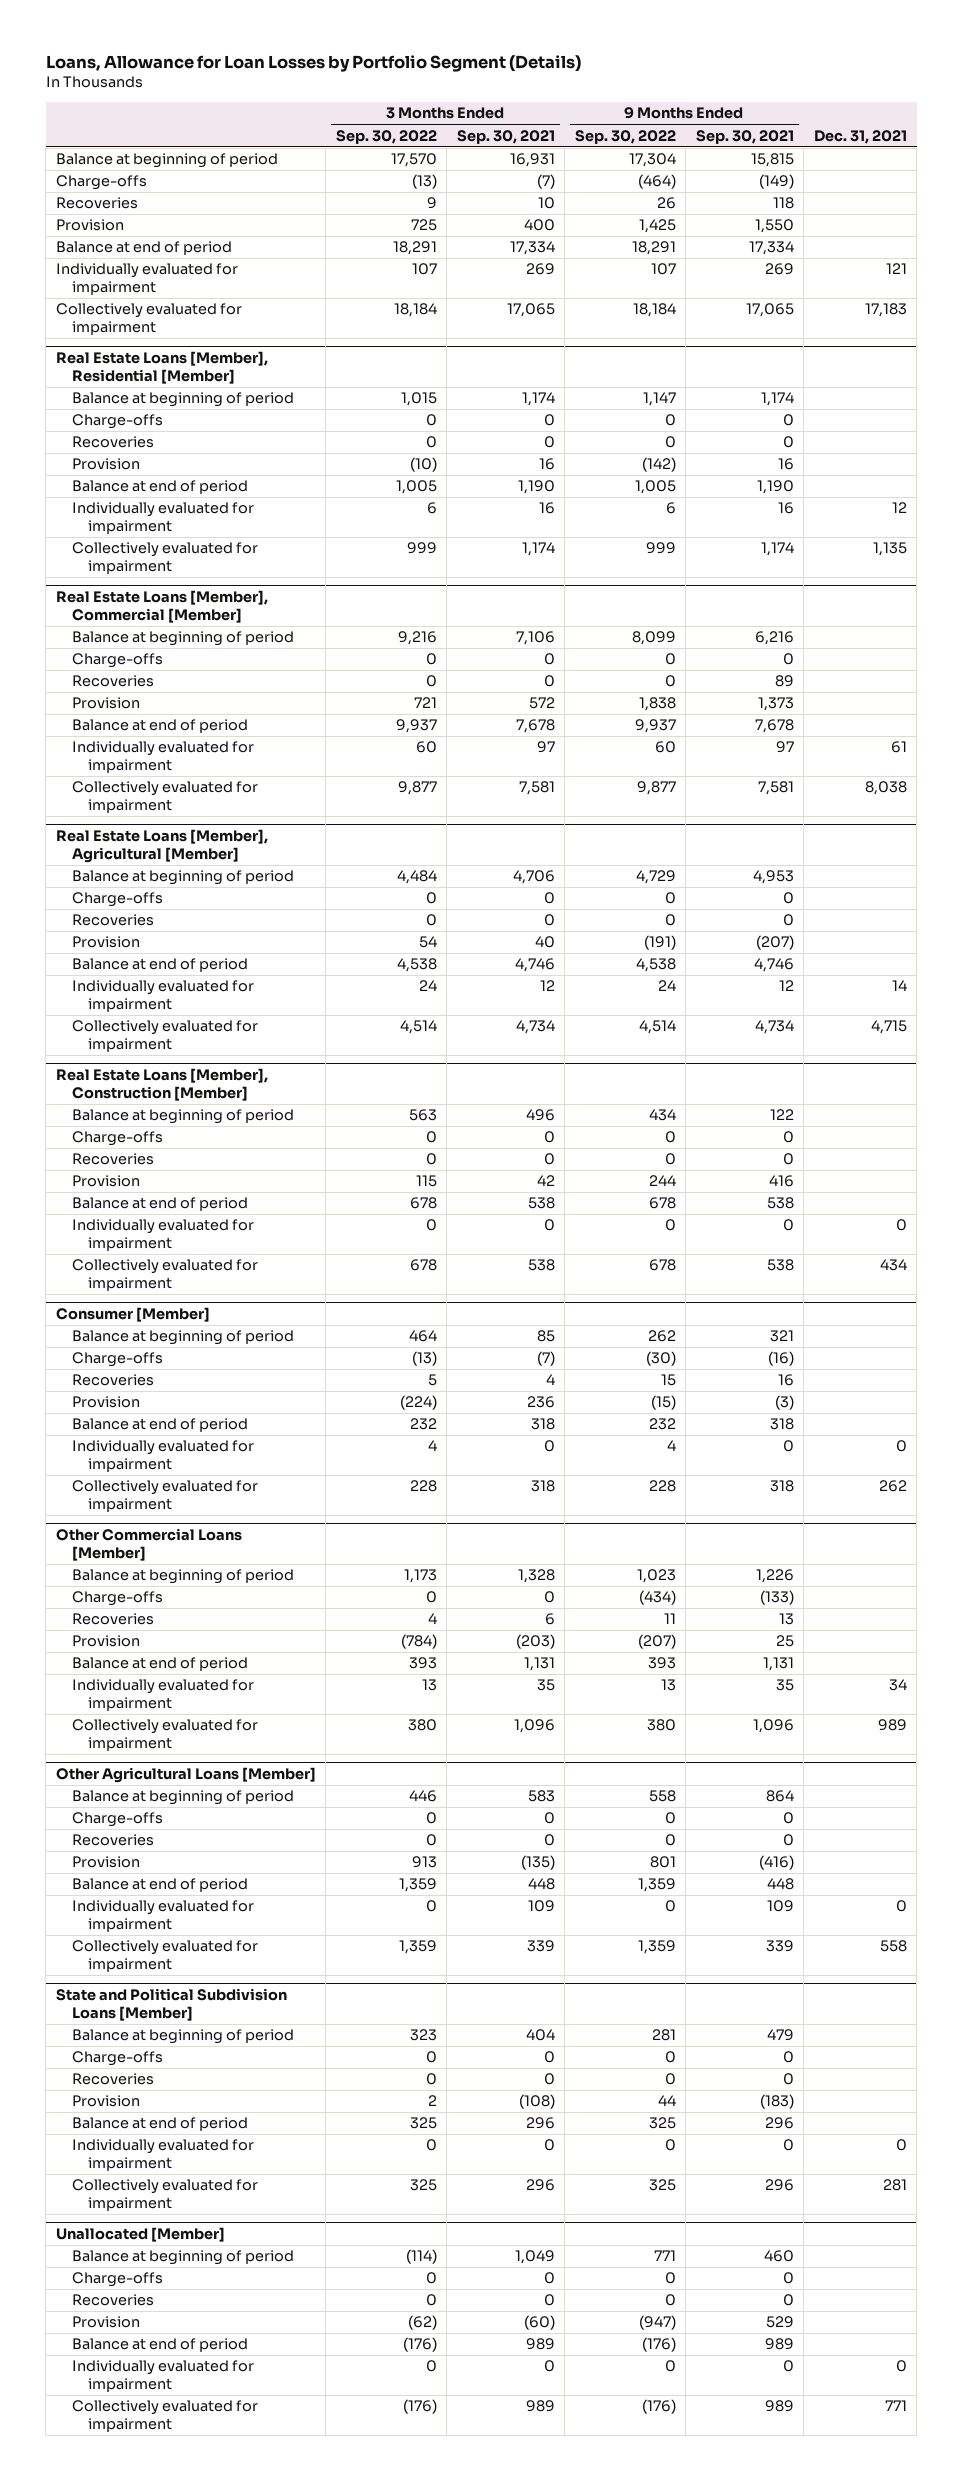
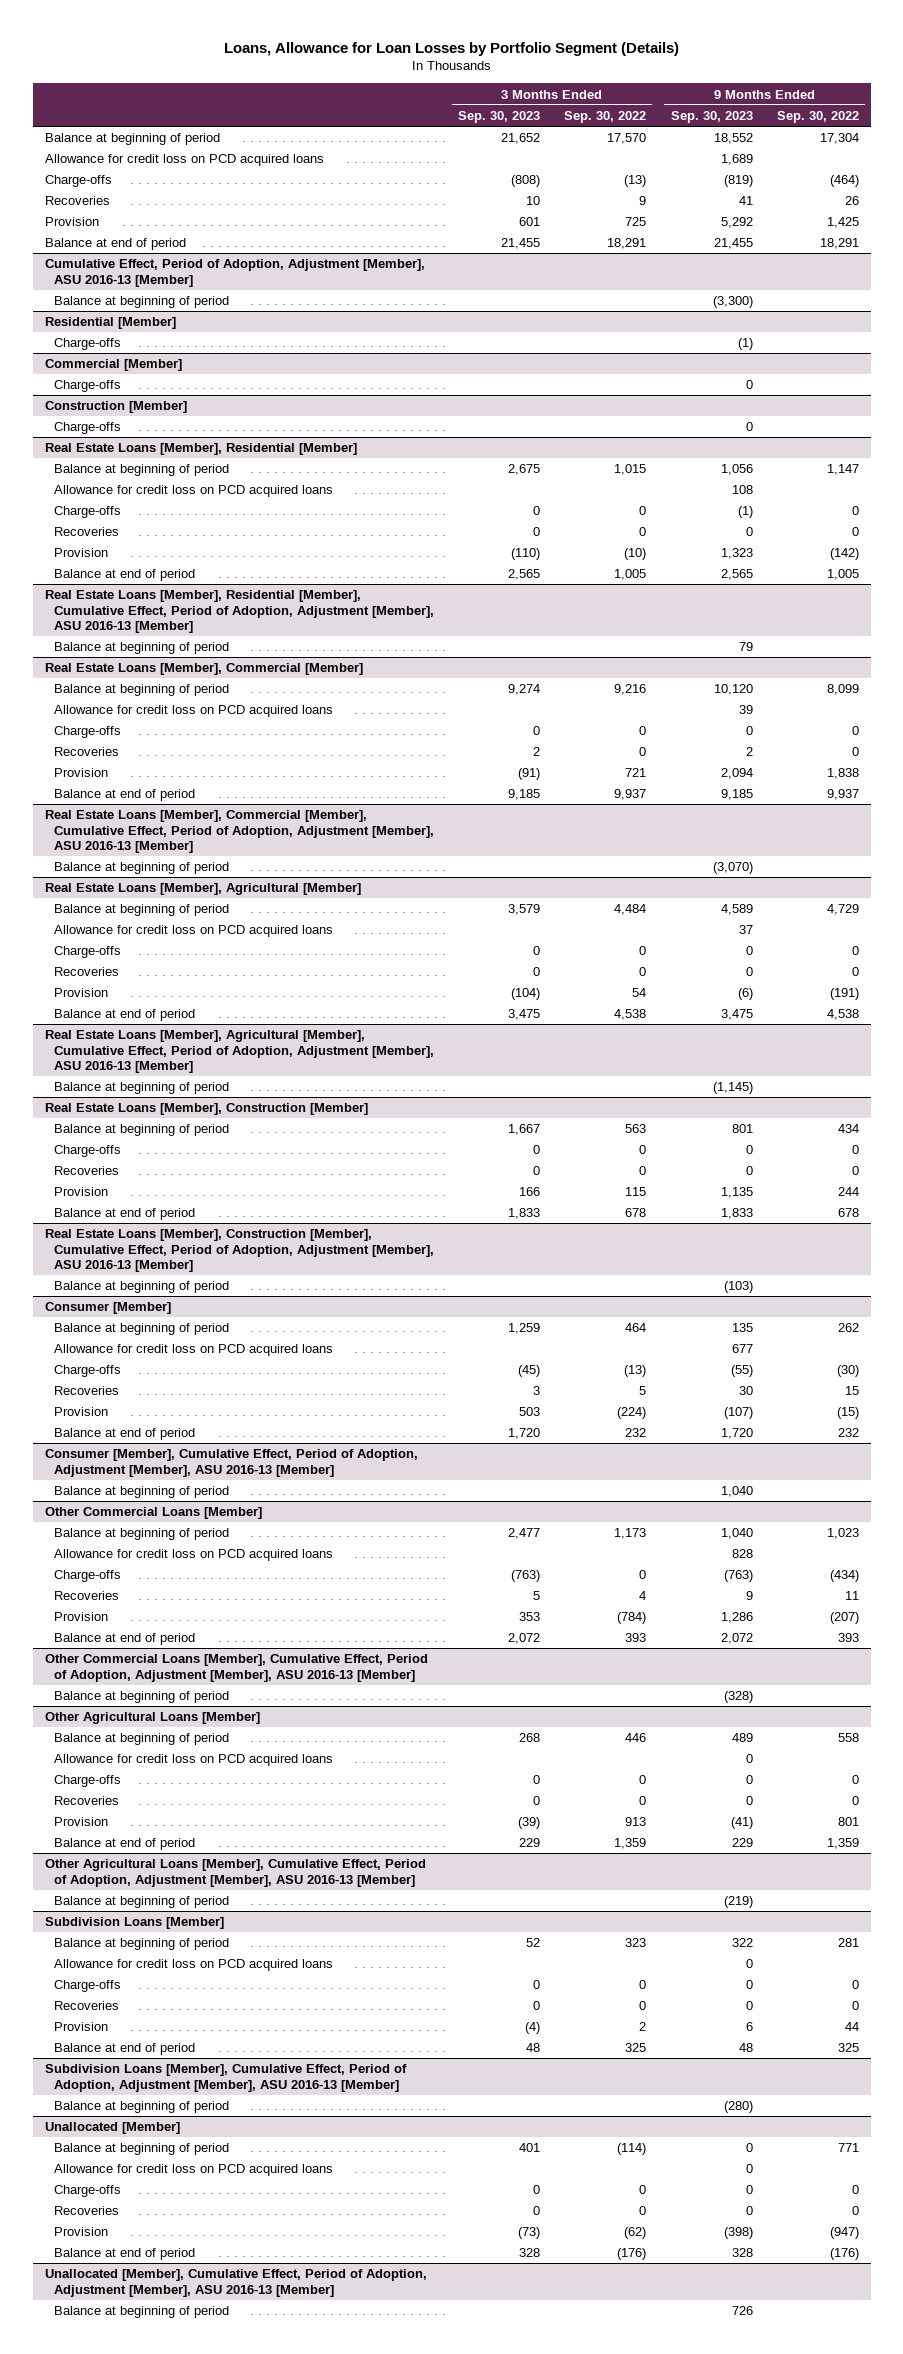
[456,129,555,144] Sep. 30, 2021 -> none
[695,129,794,144] Sep. 30, 2021 -> none
[813,129,907,144] Dec. 31, 2021 -> none
none -> [458,111,541,124] Sep. 30, 2023
none -> [670,111,753,124] Sep. 30, 2023
none -> [44,154,324,167] Allowance for credit loss on PCD acquired loans
[55,263,238,296] Individually evaluated for impairment -> none
[55,303,242,336] Collectively evaluated for impairment -> none
none -> [44,259,425,287] Cumulative Effect, Period of Adoption, Adjustment [Member], ASU 2016-13 [Member]
none -> [54,296,230,309] Balance at beginning of period
none -> [44,317,176,330] Residential [Member]
none -> [54,338,122,351] Charge-offs
none -> [44,359,182,372] Commercial [Member]
none -> [54,380,122,393] Charge-offs
none -> [44,401,187,414] Construction [Member]
none -> [54,422,122,435] Charge-offs
none -> [54,485,334,498] Allowance for credit loss on PCD acquired loans
[71,502,254,535] Individually evaluated for impairment -> none
[71,542,258,575] Collectively evaluated for impairment -> none
none -> [44,590,435,633] Real Estate Loans [Member], Residential [Member], Cumulative Effect, Period of Adoption, Adjustment [Member], ASU 2016-13 [Member]
none -> [54,642,230,655] Balance at beginning of period
none -> [54,705,334,718] Allowance for credit loss on PCD acquired loans
[71,741,254,774] Individually evaluated for impairment -> none
[71,781,258,814] Collectively evaluated for impairment -> none
none -> [44,810,435,853] Real Estate Loans [Member], Commercial [Member], Cumulative Effect, Period of Adoption, Adjustment [Member], ASU 2016-13 [Member]
none -> [54,862,230,875] Balance at beginning of period
none -> [54,925,334,938] Allowance for credit loss on PCD acquired loans
[71,980,254,1013] Individually evaluated for impairment -> none
[71,1020,258,1053] Collectively evaluated for impairment -> none
none -> [44,1030,435,1073] Real Estate Loans [Member], Agricultural [Member], Cumulative Effect, Period of Adoption, Adjustment [Member], ASU 2016-13 [Member]
none -> [54,1082,230,1095] Balance at beginning of period
[71,1219,254,1252] Individually evaluated for impairment -> none
[71,1259,258,1292] Collectively evaluated for impairment -> none
none -> [44,1229,435,1272] Real Estate Loans [Member], Construction [Member], Cumulative Effect, Period of Adoption, Adjustment [Member], ASU 2016-13 [Member]
none -> [54,1281,230,1294] Balance at beginning of period
none -> [54,1344,334,1357] Allowance for credit loss on PCD acquired loans
[71,1440,254,1473] Individually evaluated for impairment -> none
[71,1480,258,1513] Collectively evaluated for impairment -> none
none -> [44,1449,418,1477] Consumer [Member], Cumulative Effect, Period of Adoption, Adjustment [Member], ASU 2016-13 [Member]
none -> [54,1486,230,1499] Balance at beginning of period
none -> [54,1549,334,1562] Allowance for credit loss on PCD acquired loans
[71,1679,254,1712] Individually evaluated for impairment -> none
[71,1719,258,1752] Collectively evaluated for impairment -> none
none -> [44,1654,428,1682] Other Commercial Loans [Member], Cumulative Effect, Period of Adoption, Adjustment [Member], ASU 2016-13 [Member]
none -> [54,1691,230,1704] Balance at beginning of period
none -> [54,1754,334,1767] Allowance for credit loss on PCD acquired loans
[71,1900,254,1933] Individually evaluated for impairment -> none
[71,1940,258,1973] Collectively evaluated for impairment -> none
none -> [44,1859,426,1887] Other Agricultural Loans [Member], Cumulative Effect, Period of Adoption, Adjustment [Member], ASU 2016-13 [Member]
none -> [54,1896,230,1909] Balance at beginning of period
[55,1988,287,2022] State and Political Subdivision Loans [Member] -> [44,1917,224,1930] Subdivision Loans [Member]
none -> [54,1959,334,1972] Allowance for credit loss on PCD acquired loans
[71,2139,254,2172] Individually evaluated for impairment -> none
[71,2179,258,2212] Collectively evaluated for impairment -> none
none -> [44,2064,407,2092] Subdivision Loans [Member], Cumulative Effect, Period of Adoption, Adjustment [Member], ASU 2016-13 [Member]
none -> [54,2101,230,2114] Balance at beginning of period
none -> [54,2164,334,2177] Allowance for credit loss on PCD acquired loans
[71,2360,254,2393] Individually evaluated for impairment -> none
[71,2400,258,2433] Collectively evaluated for impairment -> none
none -> [44,2269,427,2297] Unallocated [Member], Cumulative Effect, Period of Adoption, Adjustment [Member], ASU 2016-13 [Member]
none -> [54,2306,230,2319] Balance at beginning of period

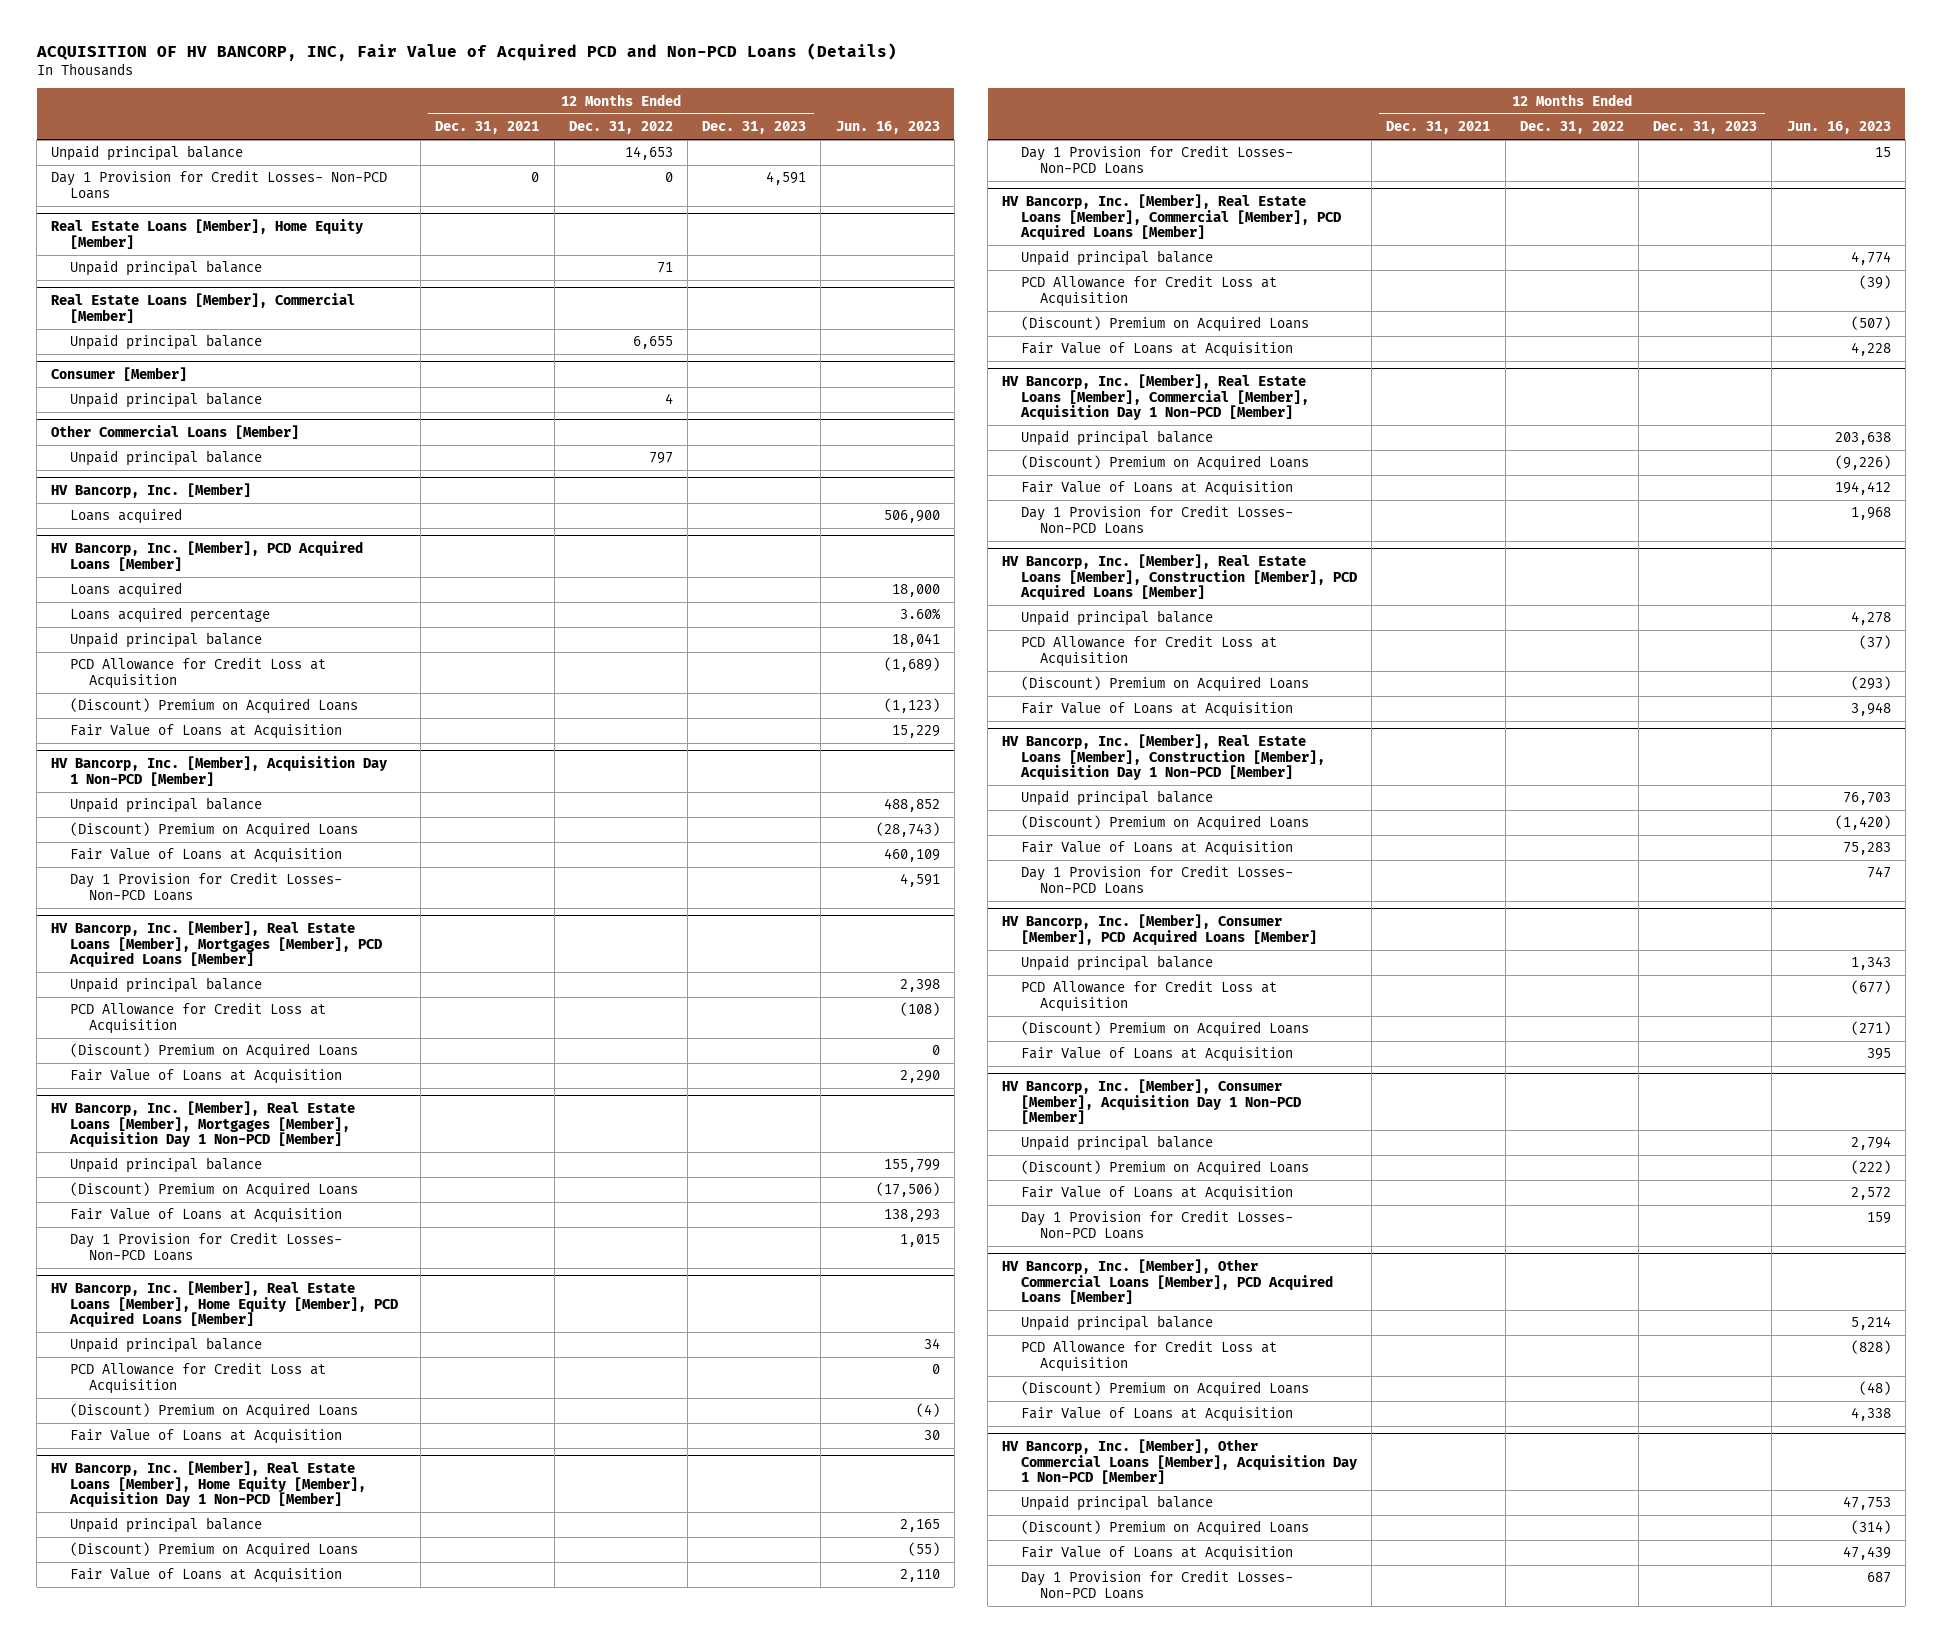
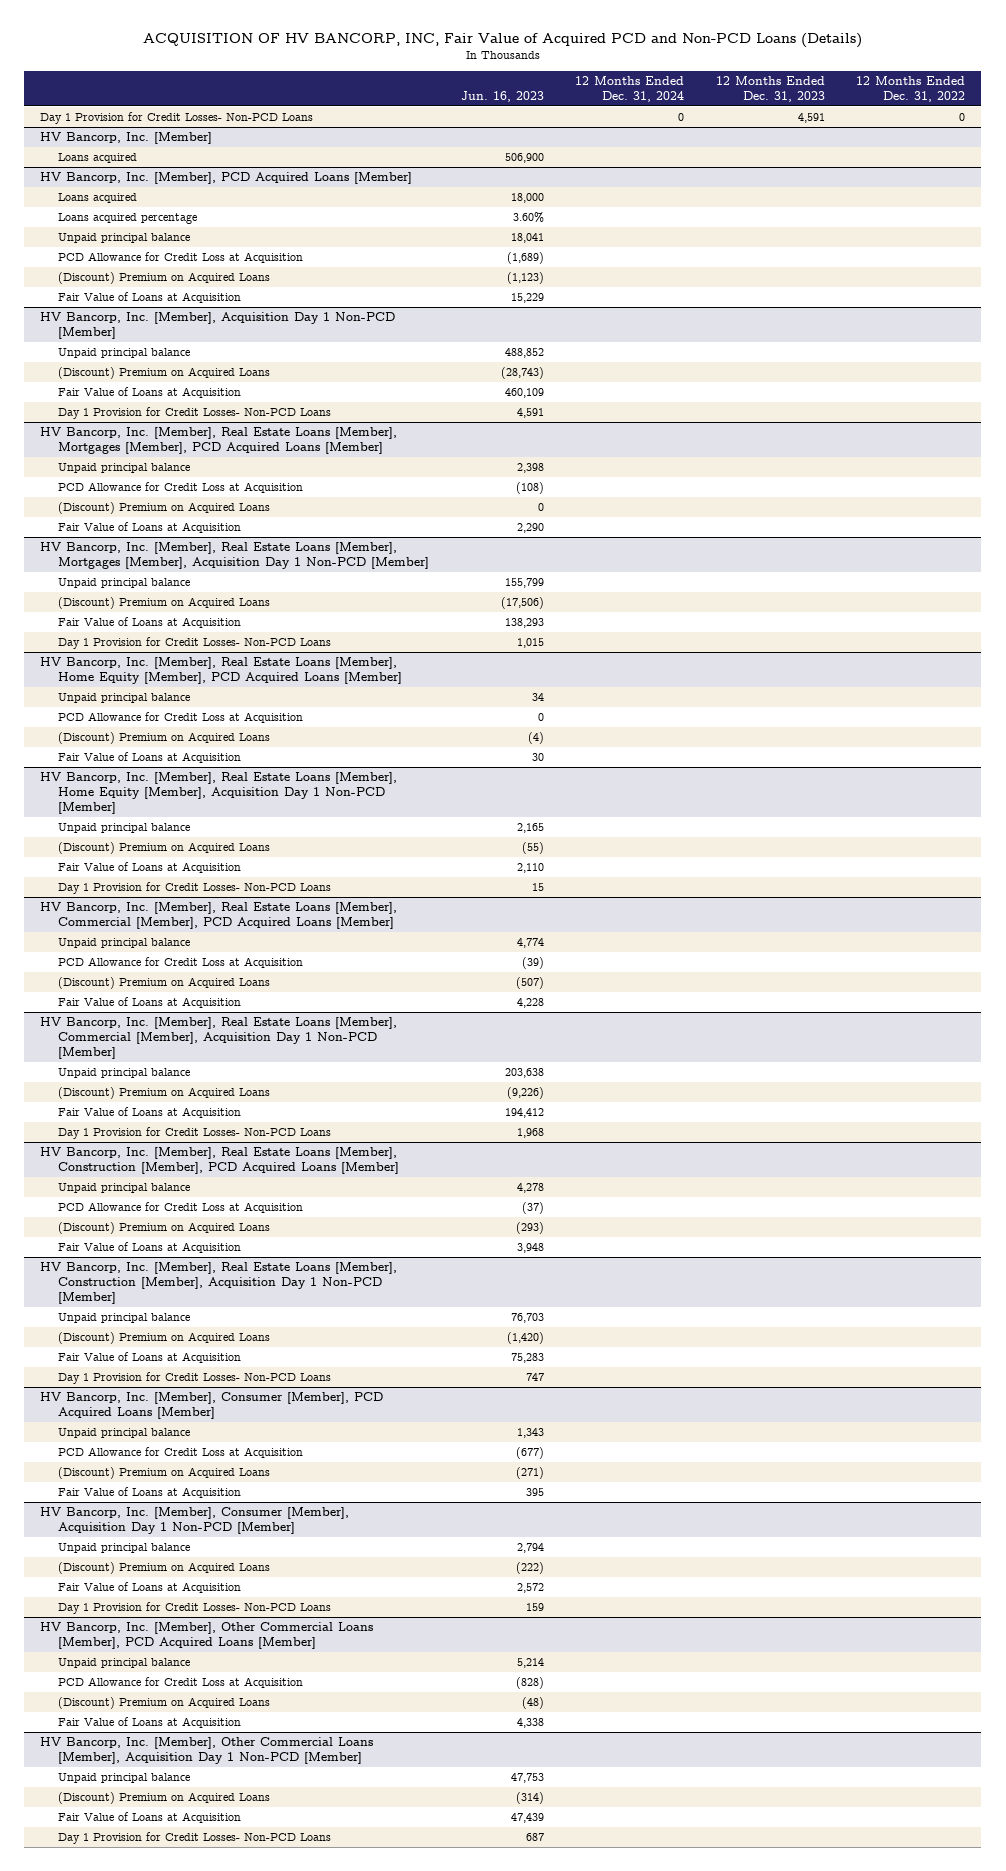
[435,121,540,135] Dec. 31, 2021 -> none
none -> [575,76,685,103] 12 Months Ended Dec. 31, 2024
[51,145,244,162] Unpaid principal balance -> none
[51,219,364,249] Real Estate Loans [Member], Home Equity [Member] -> none
[69,260,262,277] Unpaid principal balance -> none
[51,293,356,323] Real Estate Loans [Member], Commercial [Member] -> none
[69,334,262,351] Unpaid principal balance -> none
[51,367,188,382] Consumer [Member] -> none
[69,392,262,409] Unpaid principal balance -> none
[51,425,300,440] Other Commercial Loans [Member] -> none
[69,450,262,467] Unpaid principal balance -> none

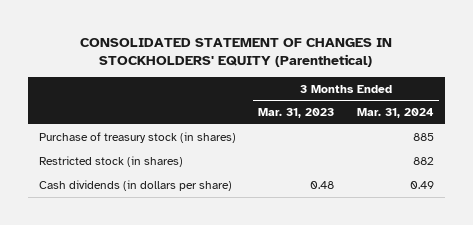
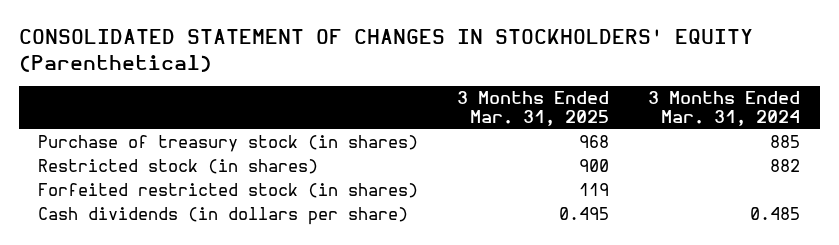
[258,108,335,119] Mar. 31, 2023 -> none
none -> [457,91,610,127] 3 Months Ended Mar. 31, 2025
none -> [38,183,419,199] Forfeited restricted stock (in shares)
[409,180,434,189] 0.49 -> [750,207,801,221] 0.485

